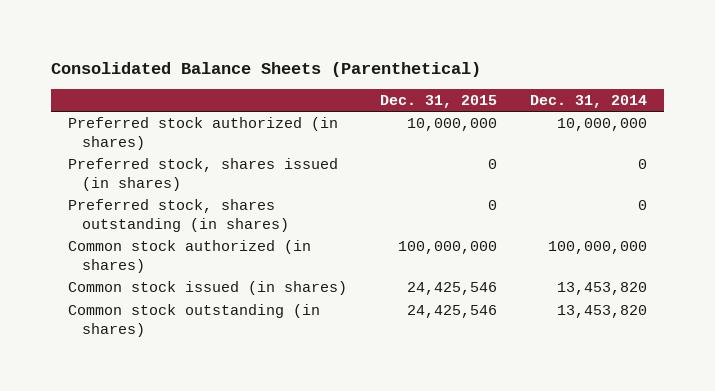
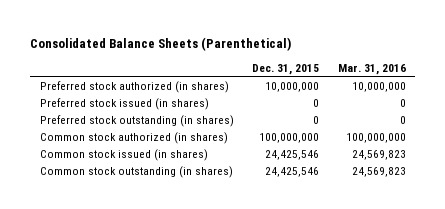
[530,94,648,108] Dec. 31, 2014 -> none
none -> [337,63,406,75] Mar. 31, 2016
[67,158,338,191] Preferred stock, shares issued (in shares) -> [39,97,209,110] Preferred stock issued (in shares)
[67,199,289,232] Preferred stock, shares outstanding (in shares) -> [39,114,234,127] Preferred stock outstanding (in shares)

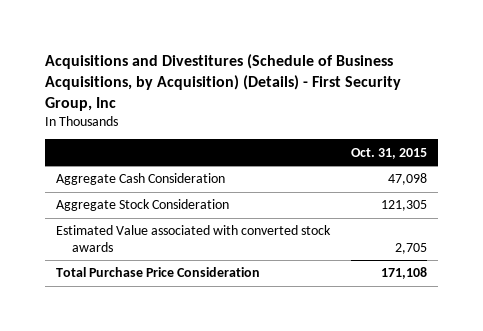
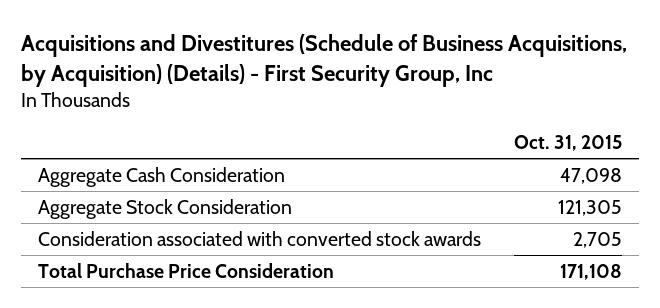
[55,225,331,252] Estimated Value associated with converted stock awards -> [37,230,481,246] Consideration associated with converted stock awards

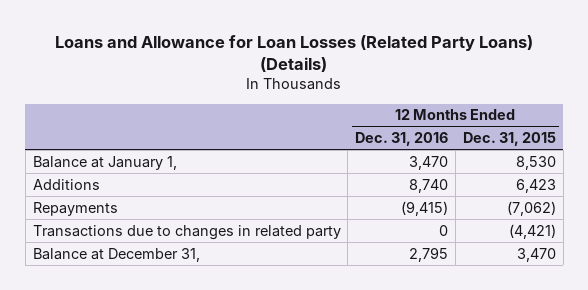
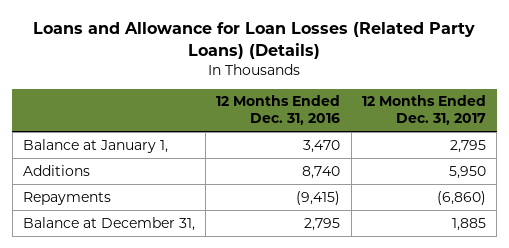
[462,132,556,147] Dec. 31, 2015 -> none
none -> [362,95,487,126] 12 Months Ended Dec. 31, 2017
[32,224,341,240] Transactions due to changes in related party -> none

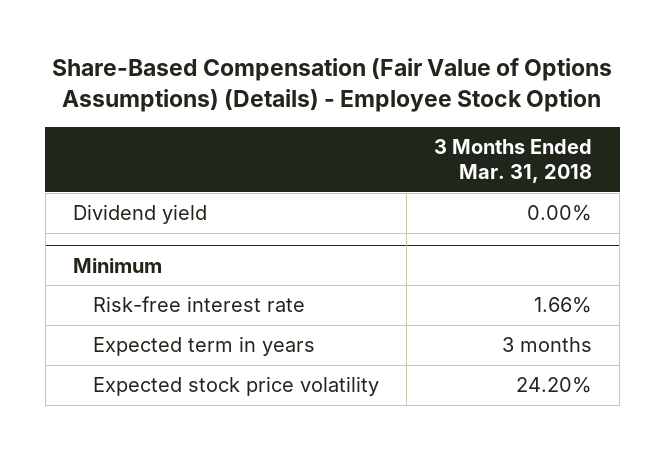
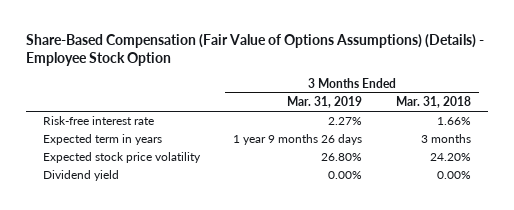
none -> [287,96,363,109] Mar. 31, 2019
[72,257,162,273] Minimum -> none
[72,204,207,225] Dividend yield -> [43,170,120,182] Dividend yield

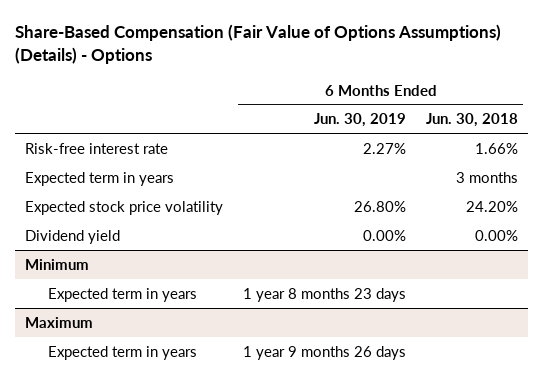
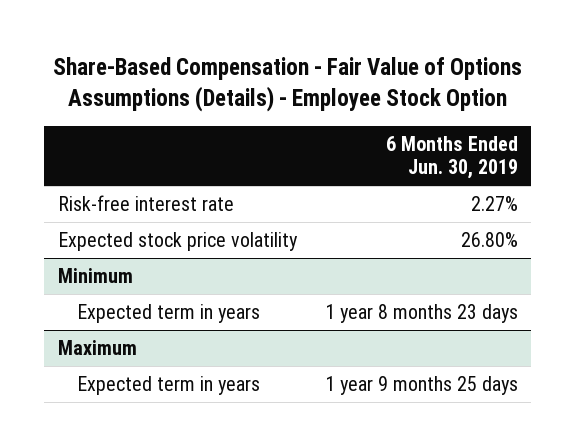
[14,24,501,65] Share-Based Compensation (Fair Value of Options Assumptions) (Details) - Options -> [52,57,522,112] Share-Based Compensation - Fair Value of Options Assumptions (Details) - Employee Stock Option
[426,113,519,128] Jun. 30, 2018 -> none
[24,171,174,186] Expected term in years -> none
[24,229,120,244] Dividend yield -> none
[243,345,407,360] 1 year 9 months 26 days -> [324,376,518,396] 1 year 9 months 25 days

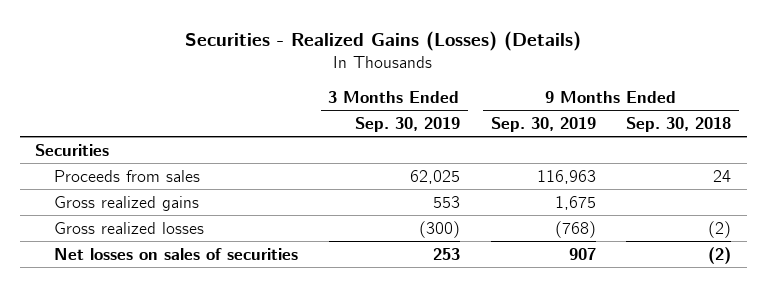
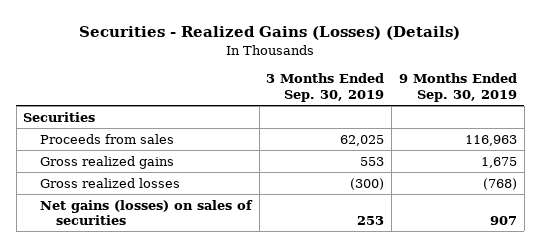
[626,117,732,133] Sep. 30, 2018 -> none
[54,247,299,260] Net losses on sales of securities -> [39,199,253,226] Net gains (losses) on sales of securities

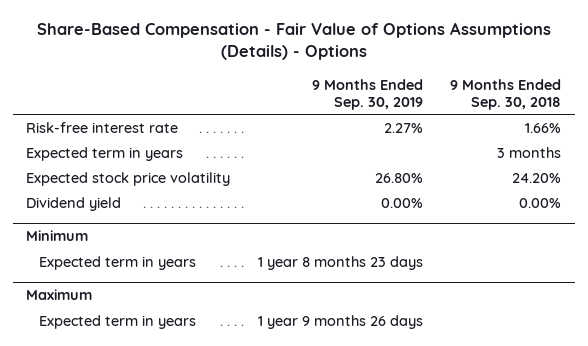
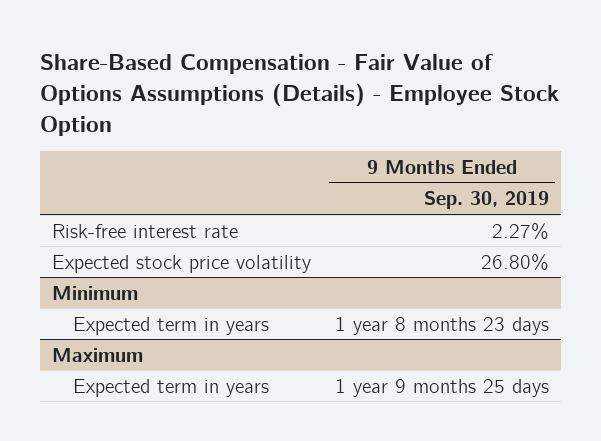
[36,22,551,61] Share-Based Compensation - Fair Value of Options Assumptions (Details) - Options -> [39,54,559,136] Share-Based Compensation - Fair Value of Options Assumptions (Details) - Employee Stock Option
[450,78,562,110] 9 Months Ended Sep. 30, 2018 -> none
[26,146,184,161] Expected term in years -> none
[26,196,122,211] Dividend yield -> none
[257,314,423,329] 1 year 9 months 26 days -> [334,378,549,397] 1 year 9 months 25 days

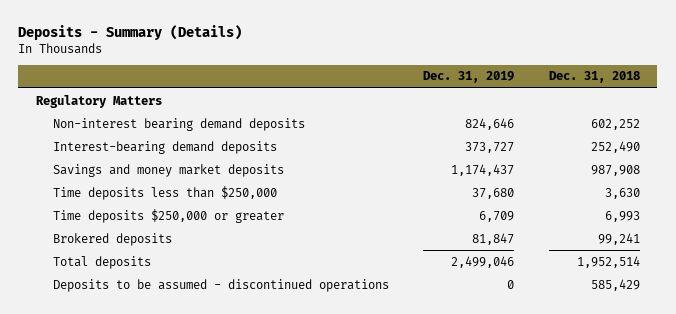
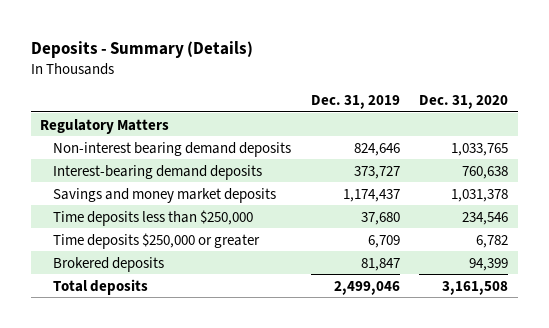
[548,71,640,84] Dec. 31, 2018 -> none
none -> [419,94,509,109] Dec. 31, 2020
[52,278,389,292] Deposits to be assumed - discontinued operations -> none

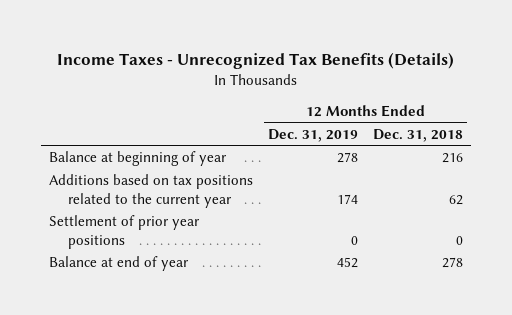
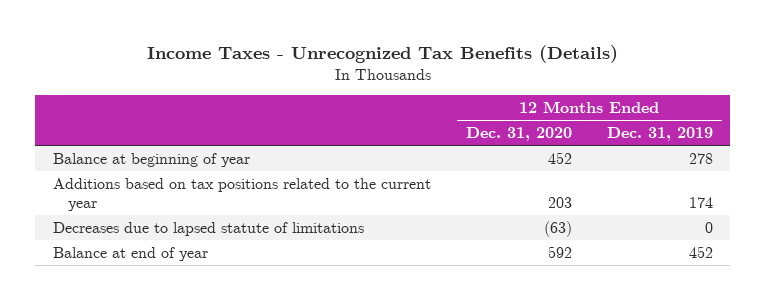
[373,128,464,142] Dec. 31, 2018 -> none
none -> [465,126,572,141] Dec. 31, 2020
[49,215,201,249] Settlement of prior year positions -> none
none -> [52,221,364,236] Decreases due to lapsed statute of limitations

